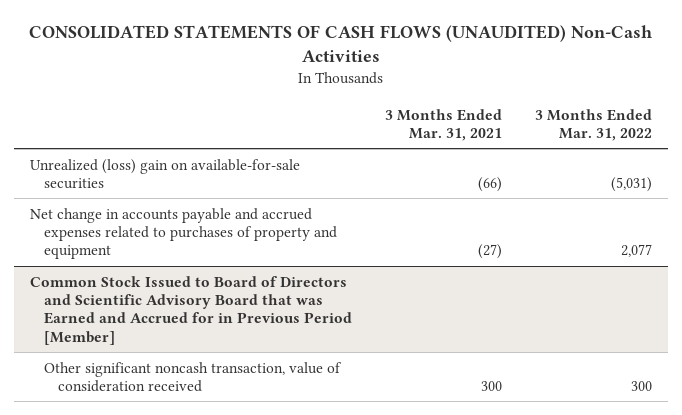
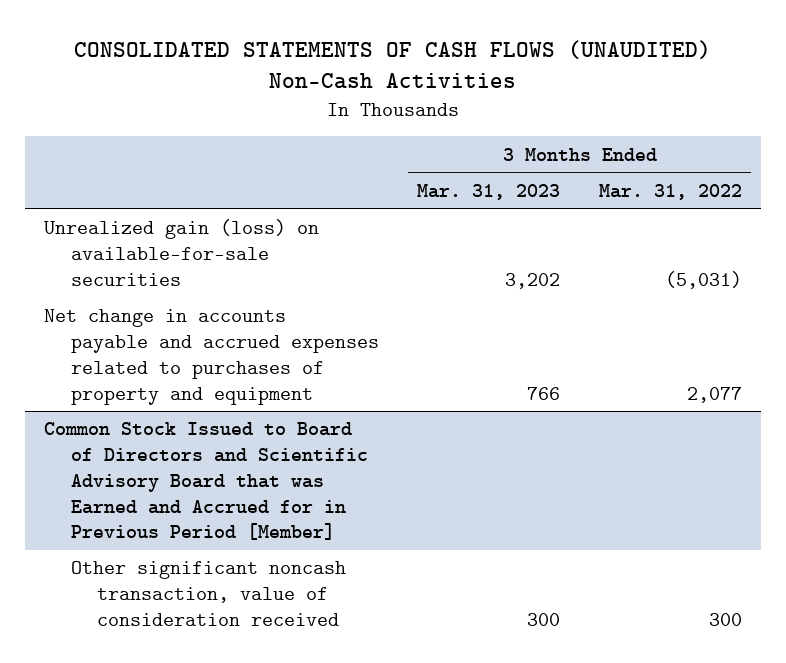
[384,108,502,142] 3 Months Ended Mar. 31, 2021 -> none
none -> [417,184,561,201] Mar. 31, 2023
[30,158,301,189] Unrealized (loss) gain on available-for-sale securities -> [44,219,320,286] Unrealized gain (loss) on available-for-sale securities

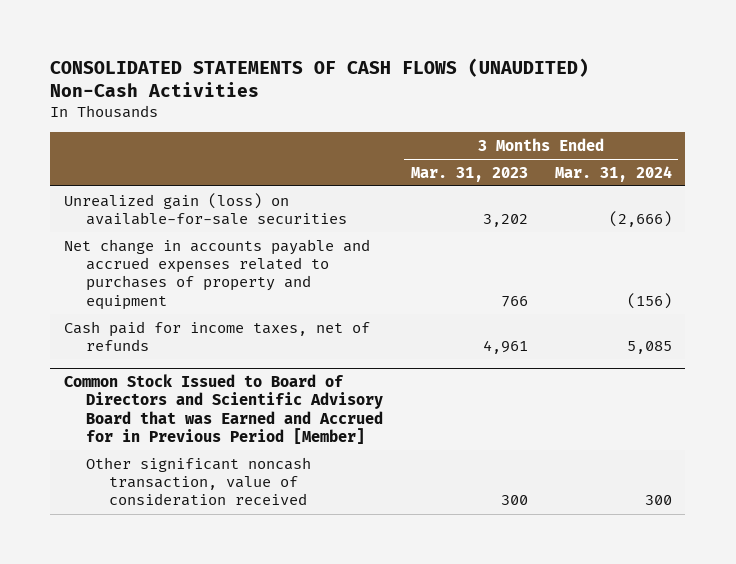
[598,184,742,201] Mar. 31, 2022 -> none
none -> [554,165,672,182] Mar. 31, 2024
none -> [63,320,370,352] Cash paid for income taxes, net of refunds

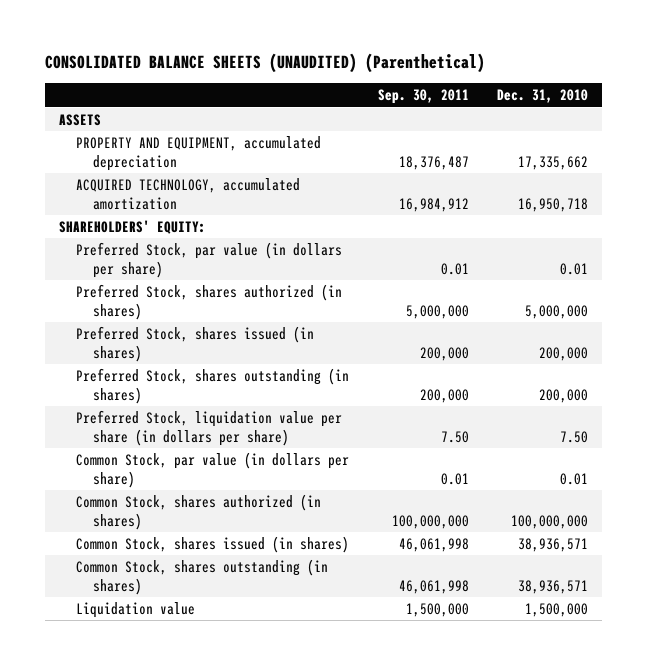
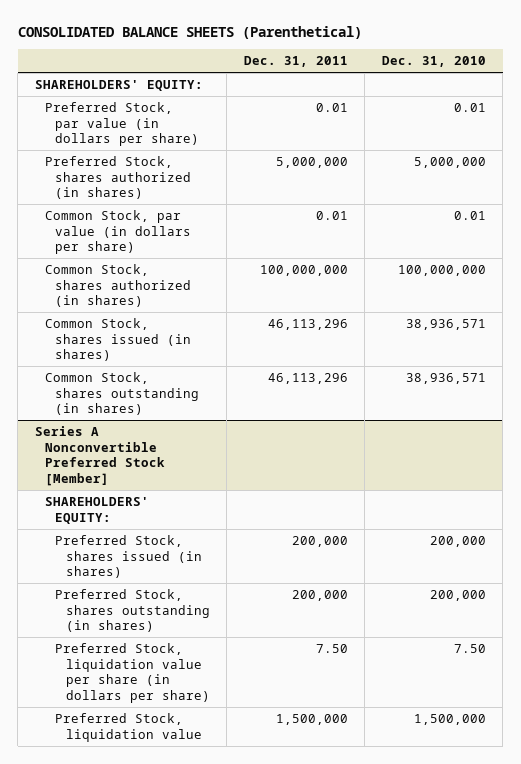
[45,53,486,74] CONSOLIDATED BALANCE SHEETS (UNAUDITED) (Parenthetical) -> [17,25,362,39] CONSOLIDATED BALANCE SHEETS (Parenthetical)
[377,89,469,105] Sep. 30, 2011 -> none
none -> [243,56,348,68] Dec. 31, 2011
[59,113,102,126] ASSETS -> none
[76,135,322,171] PROPERTY AND EQUIPMENT, accumulated depreciation -> none
[76,177,301,210] ACQUIRED TECHNOLOGY, accumulated amortization -> none
[76,325,315,362] Preferred Stock, shares issued (in shares) -> none
[76,367,350,404] Preferred Stock, shares outstanding (in shares) -> none
[76,409,343,446] Preferred Stock, liquidation value per share (in dollars per share) -> none
none -> [34,426,166,486] Series A Nonconvertible Preferred Stock [Member]
none -> [45,497,150,524] SHAREHOLDERS' EQUITY:
none -> [55,535,202,579] Preferred Stock, shares issued (in shares)
none -> [55,589,210,633] Preferred Stock, shares outstanding (in shares)
none -> [55,643,210,703] Preferred Stock, liquidation value per share (in dollars per share)
[76,601,196,618] Liquidation value -> [55,713,202,742] Preferred Stock, liquidation value

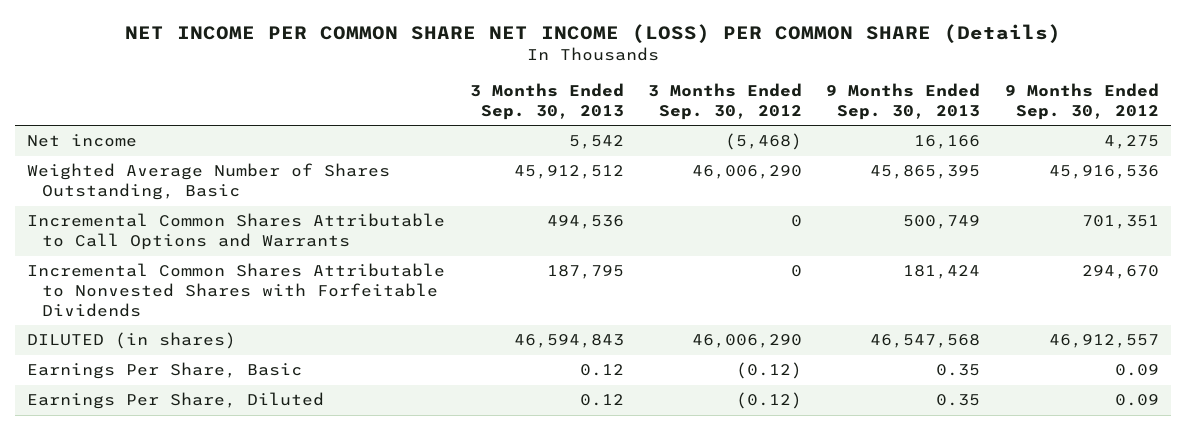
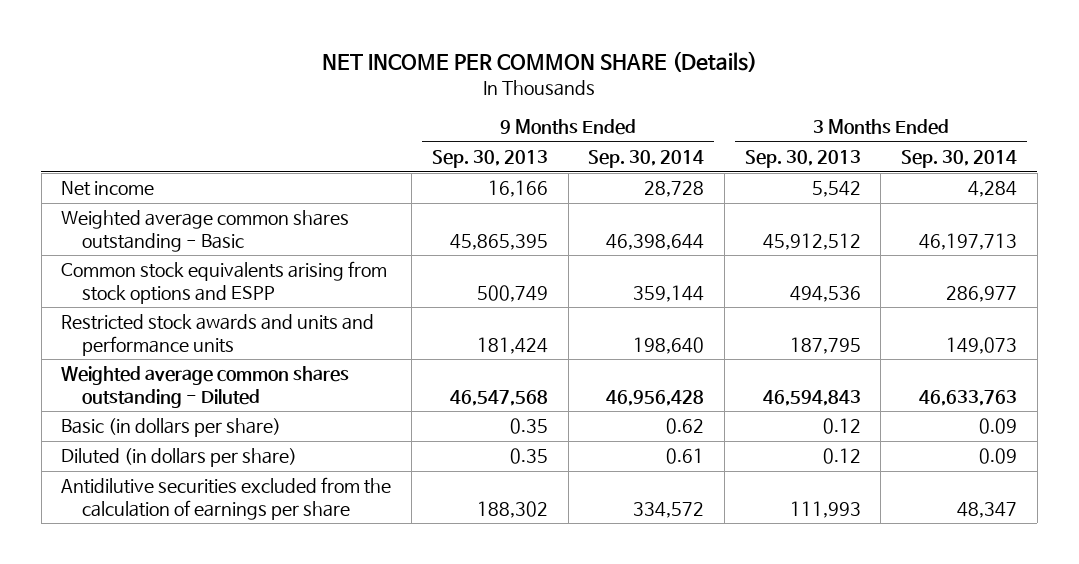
[124,24,1061,44] NET INCOME PER COMMON SHARE NET INCOME (LOSS) PER COMMON SHARE (Details) -> [322,51,758,73] NET INCOME PER COMMON SHARE (Details)
[647,83,802,120] 3 Months Ended Sep. 30, 2012 -> none
[1004,83,1159,120] 9 Months Ended Sep. 30, 2012 -> none
none -> [588,150,705,169] Sep. 30, 2014
none -> [901,150,1018,169] Sep. 30, 2014
[27,163,391,201] Weighted Average Number of Shares Outstanding, Basic -> [61,210,350,252] Weighted average common shares outstanding - Basic
[27,213,446,251] Incremental Common Shares Attributable to Call Options and Warrants -> [61,261,388,304] Common stock equivalents arising from stock options and ESPP
[27,263,446,317] Incremental Common Shares Attributable to Nonvested Shares with Forfeitable Dividends -> [61,314,375,356] Restricted stock awards and units and performance units
[27,332,237,350] DILUTED (in shares) -> [61,366,350,408] Weighted average common shares outstanding - Diluted
[27,362,303,380] Earnings Per Share, Basic -> [61,418,282,438] Basic (in dollars per share)
[27,392,325,410] Earnings Per Share, Diluted -> [61,448,298,468] Diluted (in dollars per share)
none -> [61,477,392,520] Antidilutive securities excluded from the calculation of earnings per share

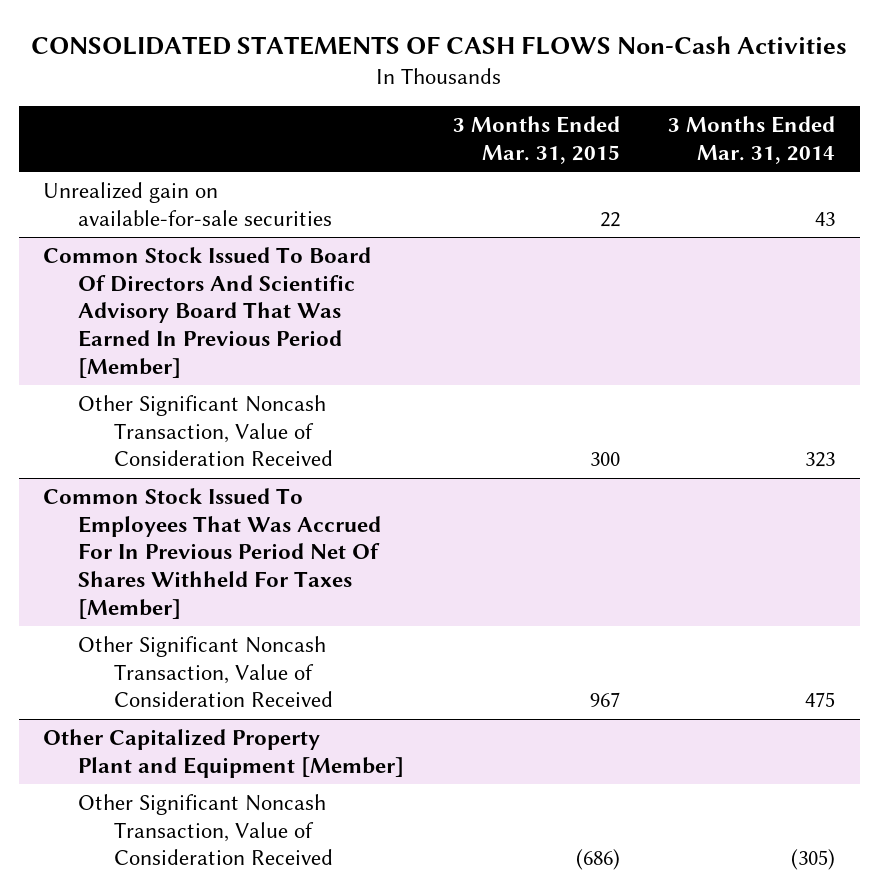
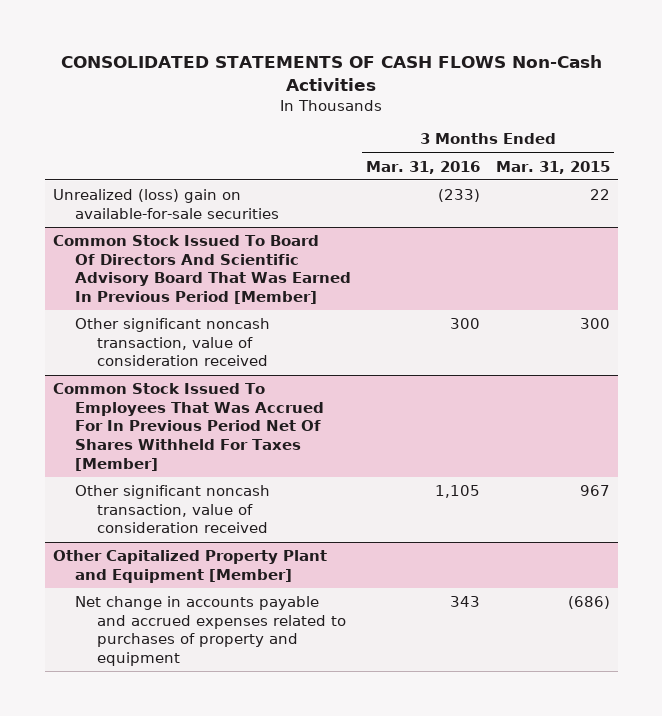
[668,115,836,164] 3 Months Ended Mar. 31, 2014 -> none
none -> [366,160,481,174] Mar. 31, 2016
[43,181,333,226] Unrealized gain on available-for-sale securities -> [52,188,279,219] Unrealized (loss) gain on available-for-sale securities
[78,394,333,467] Other Significant Noncash Transaction, Value of Consideration Received -> [74,317,270,367] Other significant noncash transaction, value of consideration received
[78,635,333,708] Other Significant Noncash Transaction, Value of Consideration Received -> [74,484,270,534] Other significant noncash transaction, value of consideration received
[78,793,333,866] Other Significant Noncash Transaction, Value of Consideration Received -> [74,595,347,667] Net change in accounts payable and accrued expenses related to purchases of property and equipment

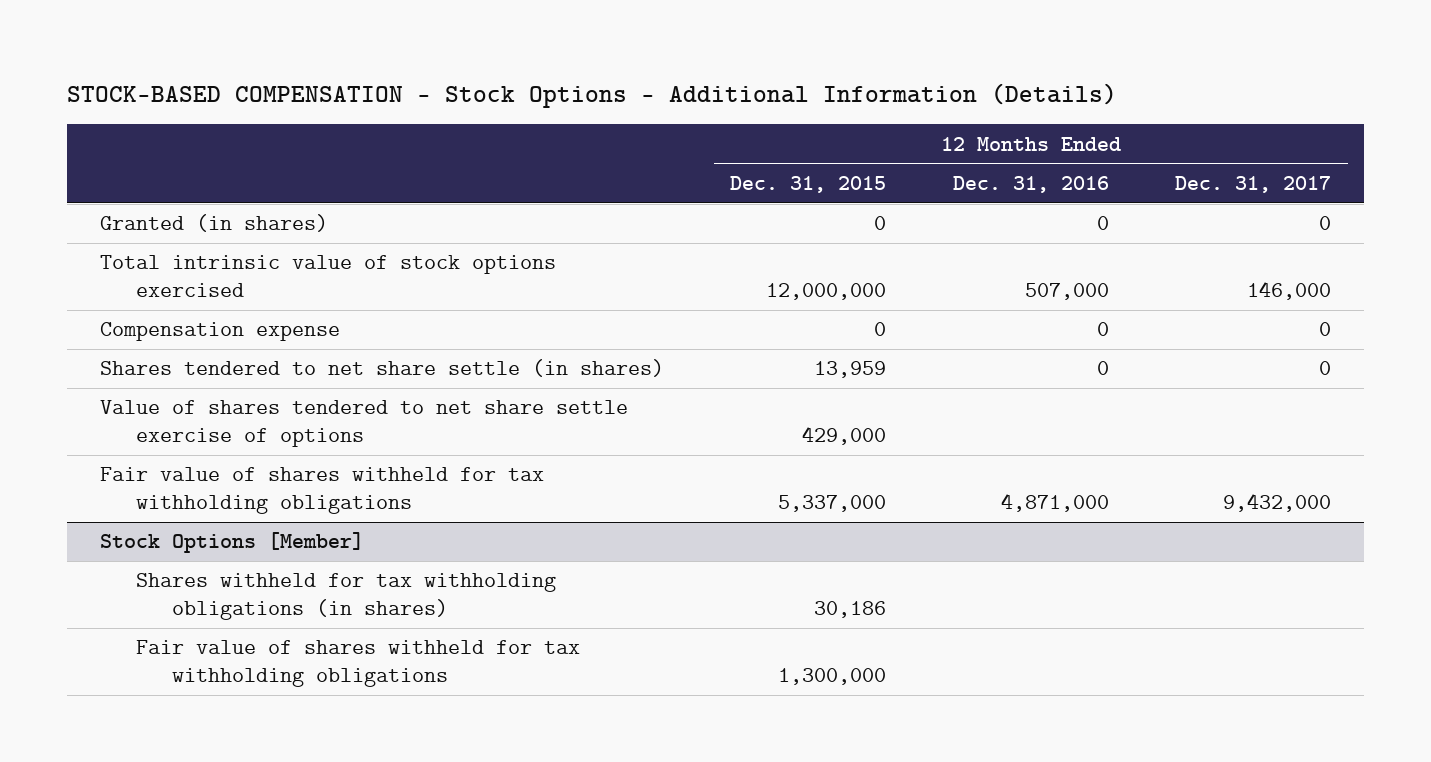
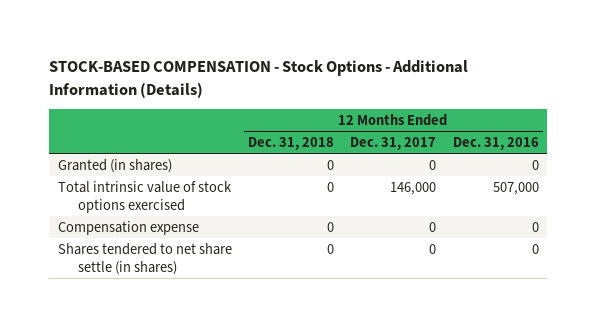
[730,175,887,193] Dec. 31, 2015 -> none
none -> [247,136,334,150] Dec. 31, 2018
[99,400,628,448] Value of shares tendered to net share settle exercise of options -> none
[99,467,544,515] Fair value of shares withheld for tax withholding obligations -> none
[99,532,364,554] Stock Options [Member] -> none
[135,573,556,621] Shares withheld for tax withholding obligations (in shares) -> none
[135,640,580,688] Fair value of shares withheld for tax withholding obligations -> none

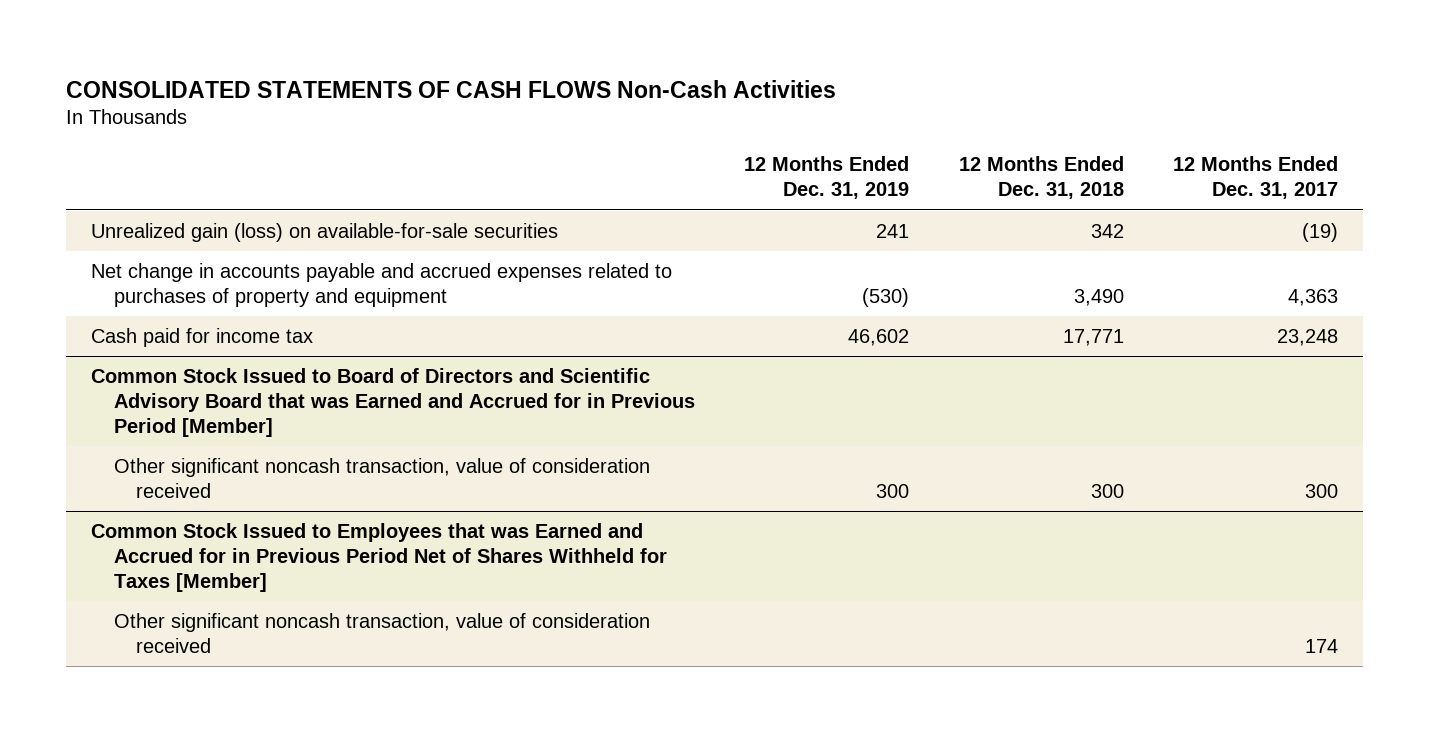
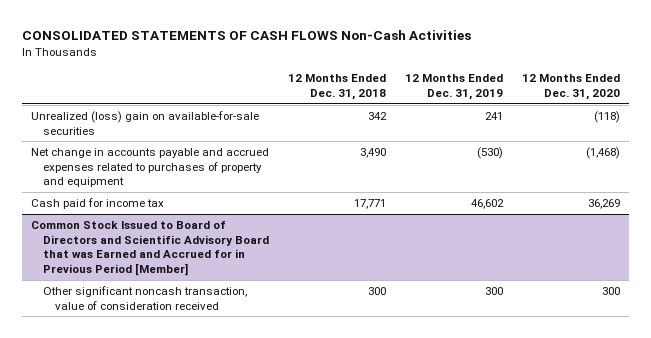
[1173,156,1339,200] 12 Months Ended Dec. 31, 2017 -> none
none -> [521,74,620,100] 12 Months Ended Dec. 31, 2020
[91,222,559,242] Unrealized gain (loss) on available-for-sale securities -> [31,111,260,135] Unrealized (loss) gain on available-for-sale securities
[91,522,667,593] Common Stock Issued to Employees that was Earned and Accrued for in Previous Period Net of Shares Withheld for Taxes [Member] -> none
[113,612,650,653] Other significant noncash transaction, value of consideration received -> none

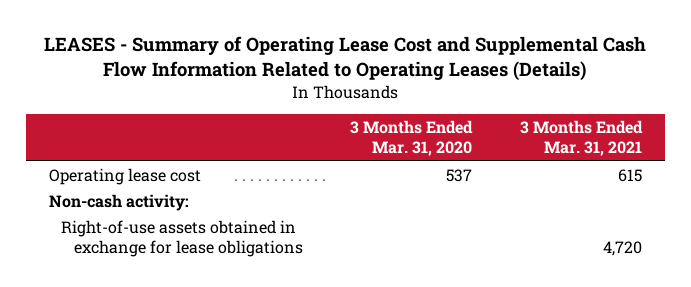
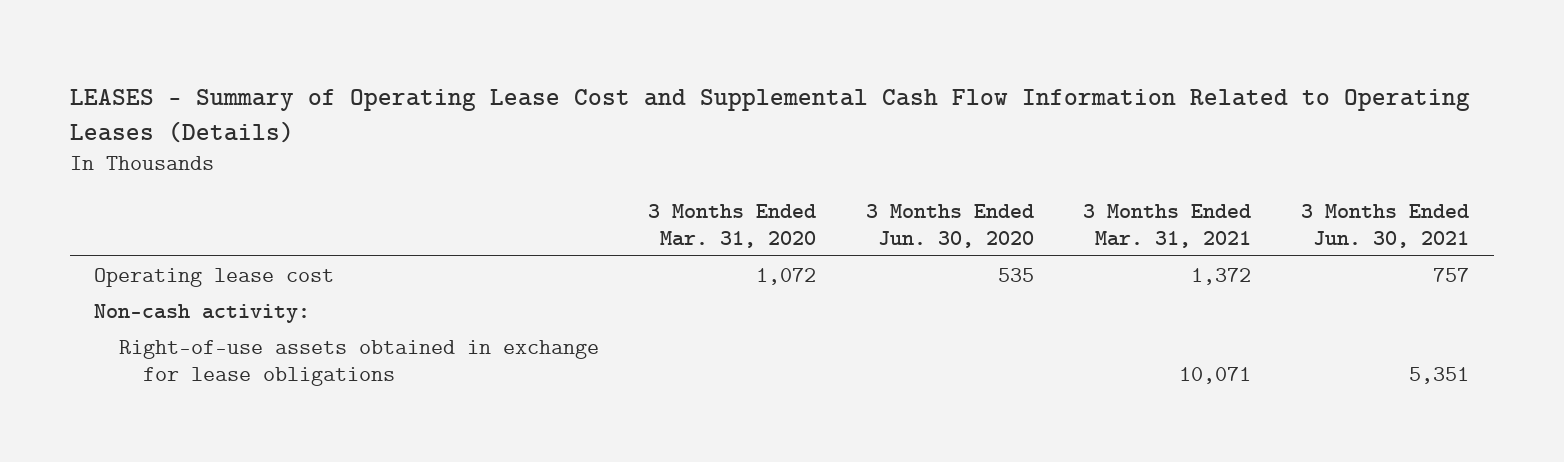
none -> [865,203,1034,248] 3 Months Ended Jun. 30, 2020
none -> [1301,203,1470,248] 3 Months Ended Jun. 30, 2021
[446,168,473,182] 537 -> [756,267,817,285] 1,072
[617,168,642,182] 615 -> [1191,267,1252,285] 1,372
[602,241,642,257] 4,720 -> [1179,366,1252,384] 10,071

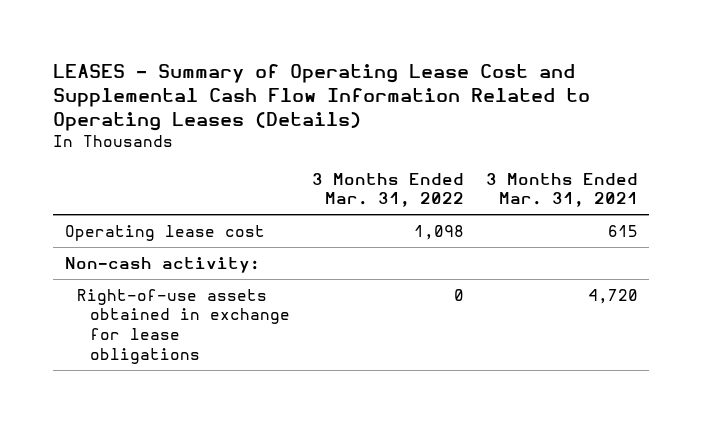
[648,203,817,248] 3 Months Ended Mar. 31, 2020 -> none
[865,203,1034,248] 3 Months Ended Jun. 30, 2020 -> none
[1301,203,1470,248] 3 Months Ended Jun. 30, 2021 -> none
none -> [312,172,465,208] 3 Months Ended Mar. 31, 2022
[1191,267,1252,285] 1,372 -> [608,224,639,237] 615
[1179,366,1252,384] 10,071 -> [588,288,639,304] 4,720

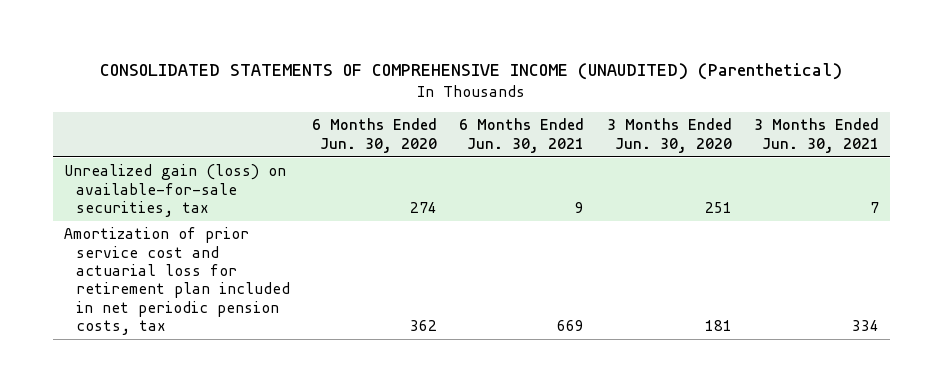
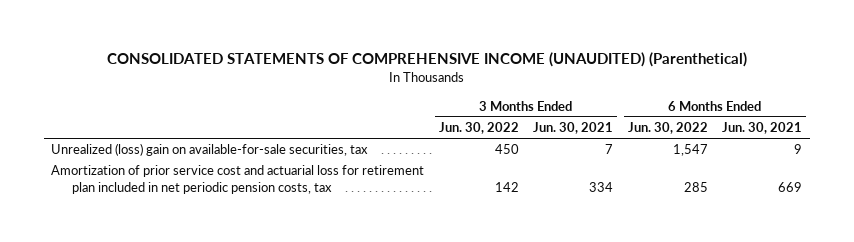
[312,118,438,153] 6 Months Ended Jun. 30, 2020 -> none
[606,118,732,153] 3 Months Ended Jun. 30, 2020 -> none
none -> [438,122,519,135] Jun. 30, 2022
none -> [627,122,708,135] Jun. 30, 2022
[63,164,286,217] Unrealized gain (loss) on available-for-sale securities, tax -> [51,143,369,157] Unrealized (loss) gain on available-for-sale securities, tax

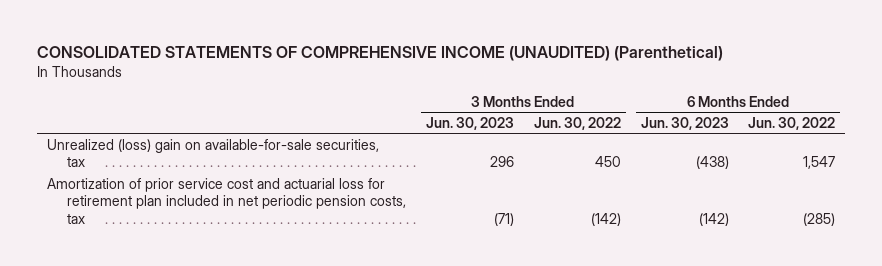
[533,122,614,135] Jun. 30, 2021 -> none
[722,122,803,135] Jun. 30, 2021 -> none
none -> [425,116,514,130] Jun. 30, 2023
none -> [640,116,729,130] Jun. 30, 2023
[494,182,519,193] 142 -> [590,212,621,226] (142)
[683,182,708,193] 285 -> [803,212,836,226] (285)

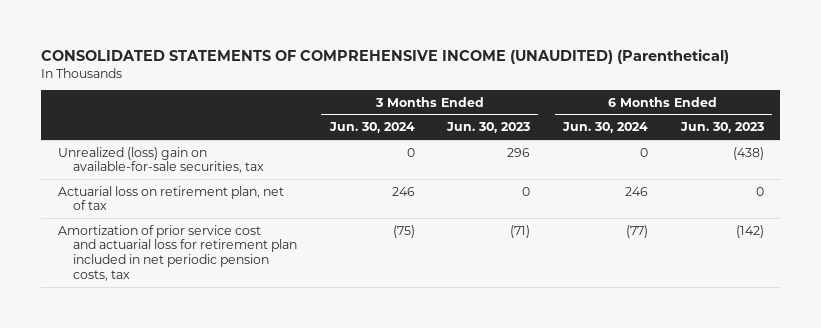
[533,116,621,130] Jun. 30, 2022 -> none
[748,116,836,130] Jun. 30, 2022 -> none
none -> [328,122,415,134] Jun. 30, 2024
none -> [561,122,648,134] Jun. 30, 2024
none -> [57,185,284,211] Actuarial loss on retirement plan, net of tax

